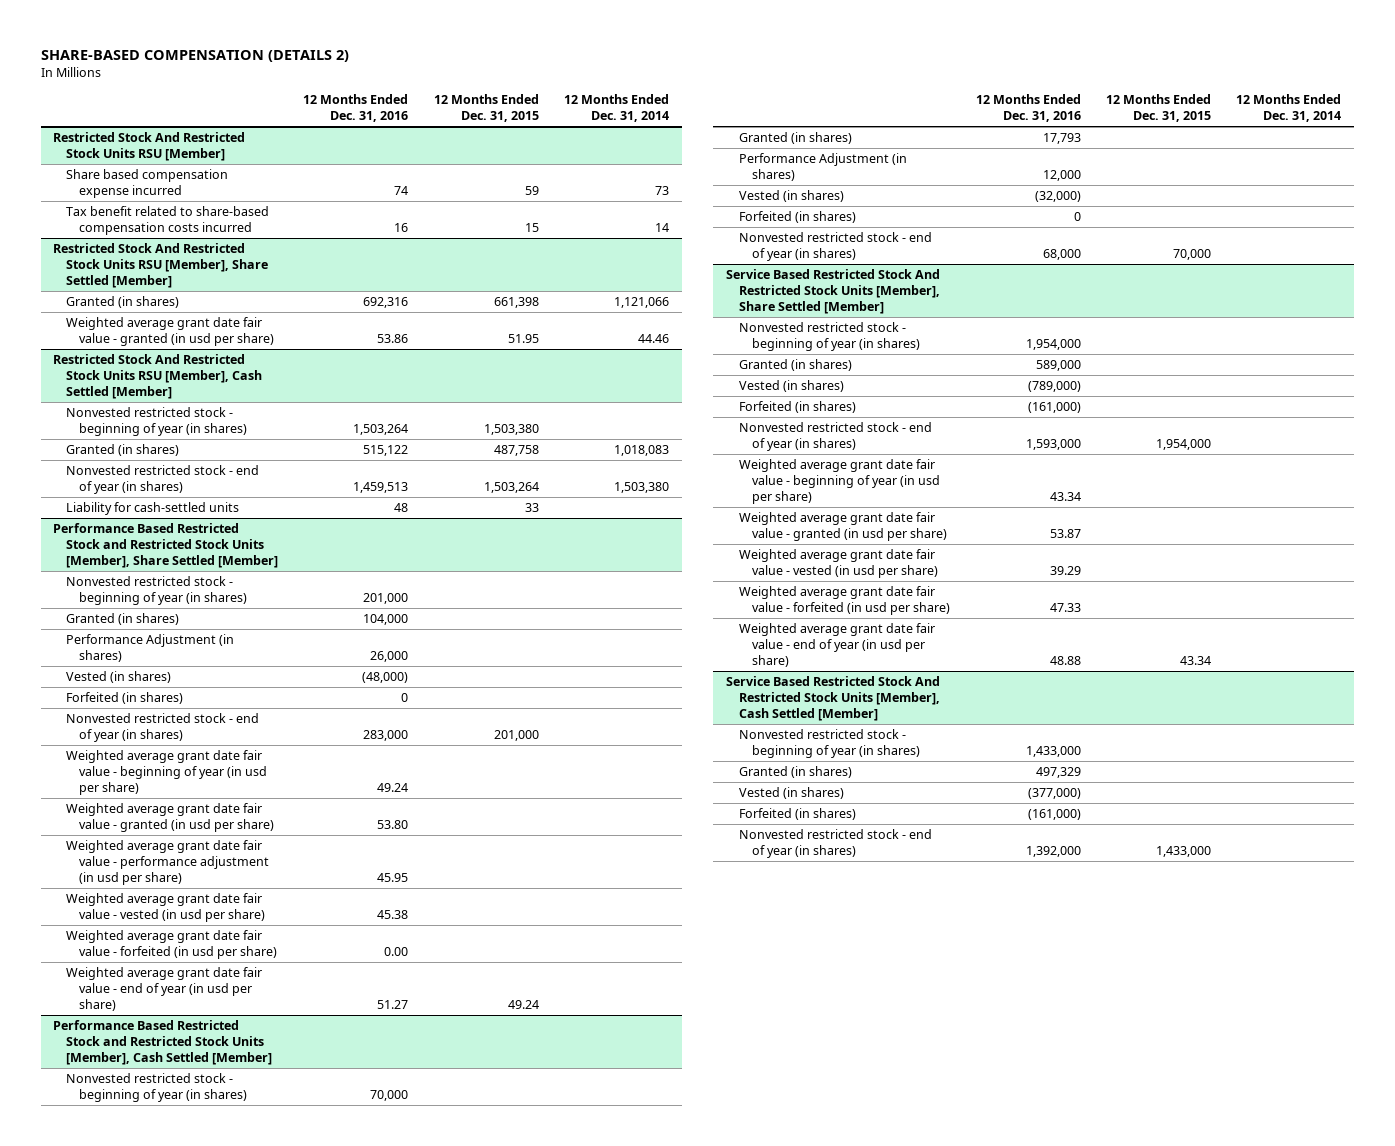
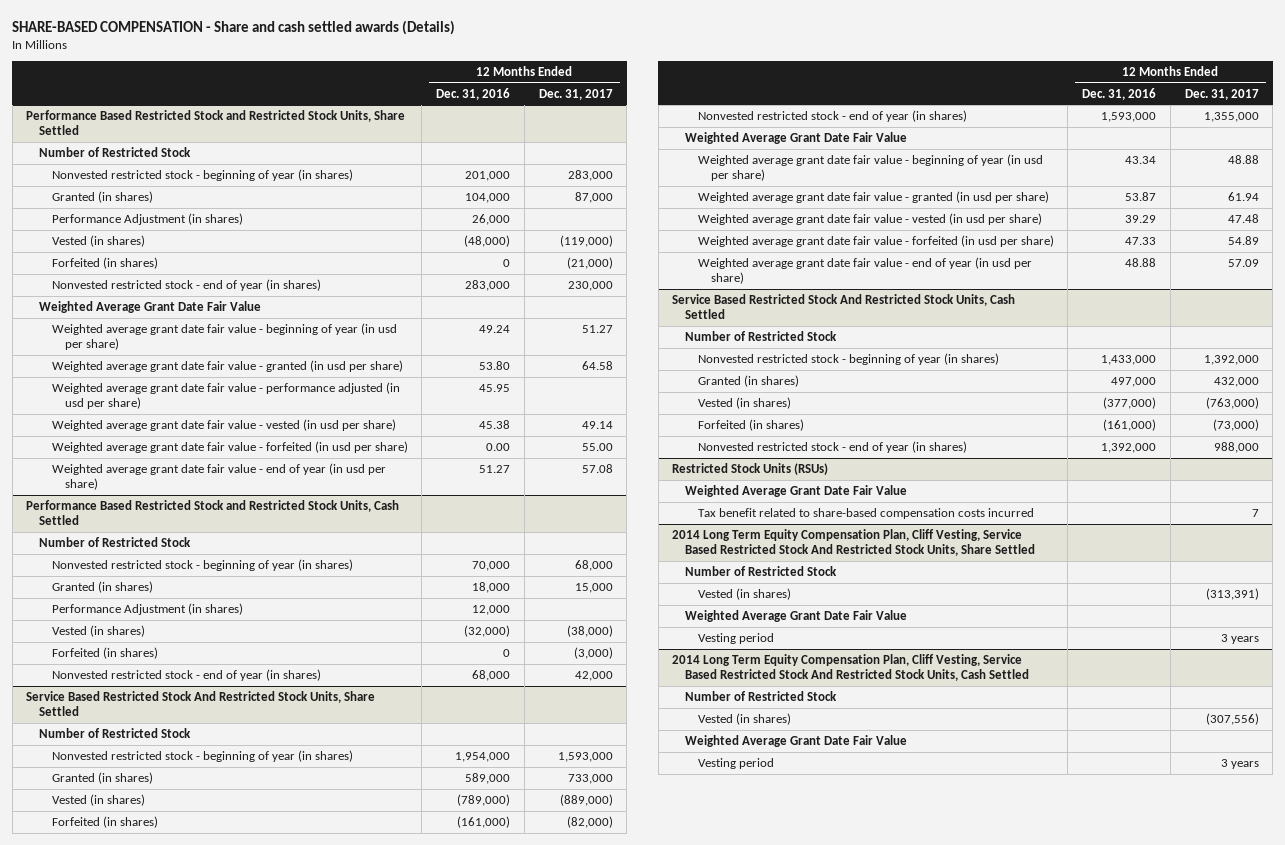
[40,50,349,63] SHARE-BASED COMPENSATION (DETAILS 2) -> [12,19,456,35] SHARE-BASED COMPENSATION - Share and cash settled awards (Details)
[433,94,539,123] 12 Months Ended Dec. 31, 2015 -> none
[563,94,669,123] 12 Months Ended Dec. 31, 2014 -> none
none -> [538,88,613,100] Dec. 31, 2017
[53,131,246,161] Restricted Stock And Restricted Stock Units RSU [Member] -> none
[66,168,229,198] Share based compensation expense incurred -> none
[66,205,270,235] Tax benefit related to share-based compensation costs incurred -> none
[53,242,269,288] Restricted Stock And Restricted Stock Units RSU [Member], Share Settled [Member] -> none
[66,295,180,308] Granted (in shares) -> none
[66,316,275,346] Weighted average grant date fair value - granted (in usd per share) -> none
[53,353,263,399] Restricted Stock And Restricted Stock Units RSU [Member], Cash Settled [Member] -> none
[66,406,248,436] Nonvested restricted stock - beginning of year (in shares) -> none
[66,443,180,456] Granted (in shares) -> none
[66,464,260,494] Nonvested restricted stock - end of year (in shares) -> none
[66,501,240,515] Liability for cash-settled units -> none
[53,522,279,568] Performance Based Restricted Stock and Restricted Stock Units [Member], Share Settled [Member] -> [26,109,406,135] Performance Based Restricted Stock and Restricted Stock Units, Share Settled
none -> [39,146,192,157] Number of Restricted Stock
none -> [39,300,262,313] Weighted Average Grant Date Fair Value
[66,839,270,885] Weighted average grant date fair value - performance adjustment (in usd per share) -> [51,381,400,409] Weighted average grant date fair value - performance adjusted (in usd per share)
[53,1019,273,1065] Performance Based Restricted Stock and Restricted Stock Units [Member], Cash Settled [Member] -> [26,499,400,525] Performance Based Restricted Stock and Restricted Stock Units, Cash Settled
none -> [39,536,192,547] Number of Restricted Stock
[1042,132,1081,144] 17,793 -> [472,581,511,593] 18,000
[725,268,940,314] Service Based Restricted Stock And Restricted Stock Units [Member], Share Settled [Member] -> [26,690,376,716] Service Based Restricted Stock And Restricted Stock Units, Share Settled
none -> [39,727,192,738] Number of Restricted Stock
none -> [685,131,908,144] Weighted Average Grant Date Fair Value
[725,675,940,721] Service Based Restricted Stock And Restricted Stock Units [Member], Cash Settled [Member] -> [672,293,1016,319] Service Based Restricted Stock And Restricted Stock Units, Cash Settled
none -> [685,330,838,341] Number of Restricted Stock
[1035,766,1081,778] 497,329 -> [1111,376,1157,387] 497,000
none -> [672,462,829,475] Restricted Stock Units (RSUs)
none -> [685,484,908,497] Weighted Average Grant Date Fair Value
none -> [697,507,1034,519] Tax benefit related to share-based compensation costs incurred
none -> [672,528,1036,556] 2014 Long Term Equity Compensation Plan, Cliff Vesting, Service Based Restricted Stock And Restricted Stock Units, Share Settled
none -> [685,565,838,576] Number of Restricted Stock
none -> [697,587,791,600] Vested (in shares)
none -> [685,609,908,622] Weighted Average Grant Date Fair Value
none -> [697,632,774,644] Vesting period
none -> [672,653,1030,681] 2014 Long Term Equity Compensation Plan, Cliff Vesting, Service Based Restricted Stock And Restricted Stock Units, Cash Settled
none -> [685,690,838,701] Number of Restricted Stock
none -> [697,712,791,725] Vested (in shares)
none -> [685,734,908,747] Weighted Average Grant Date Fair Value
none -> [697,757,774,769] Vesting period

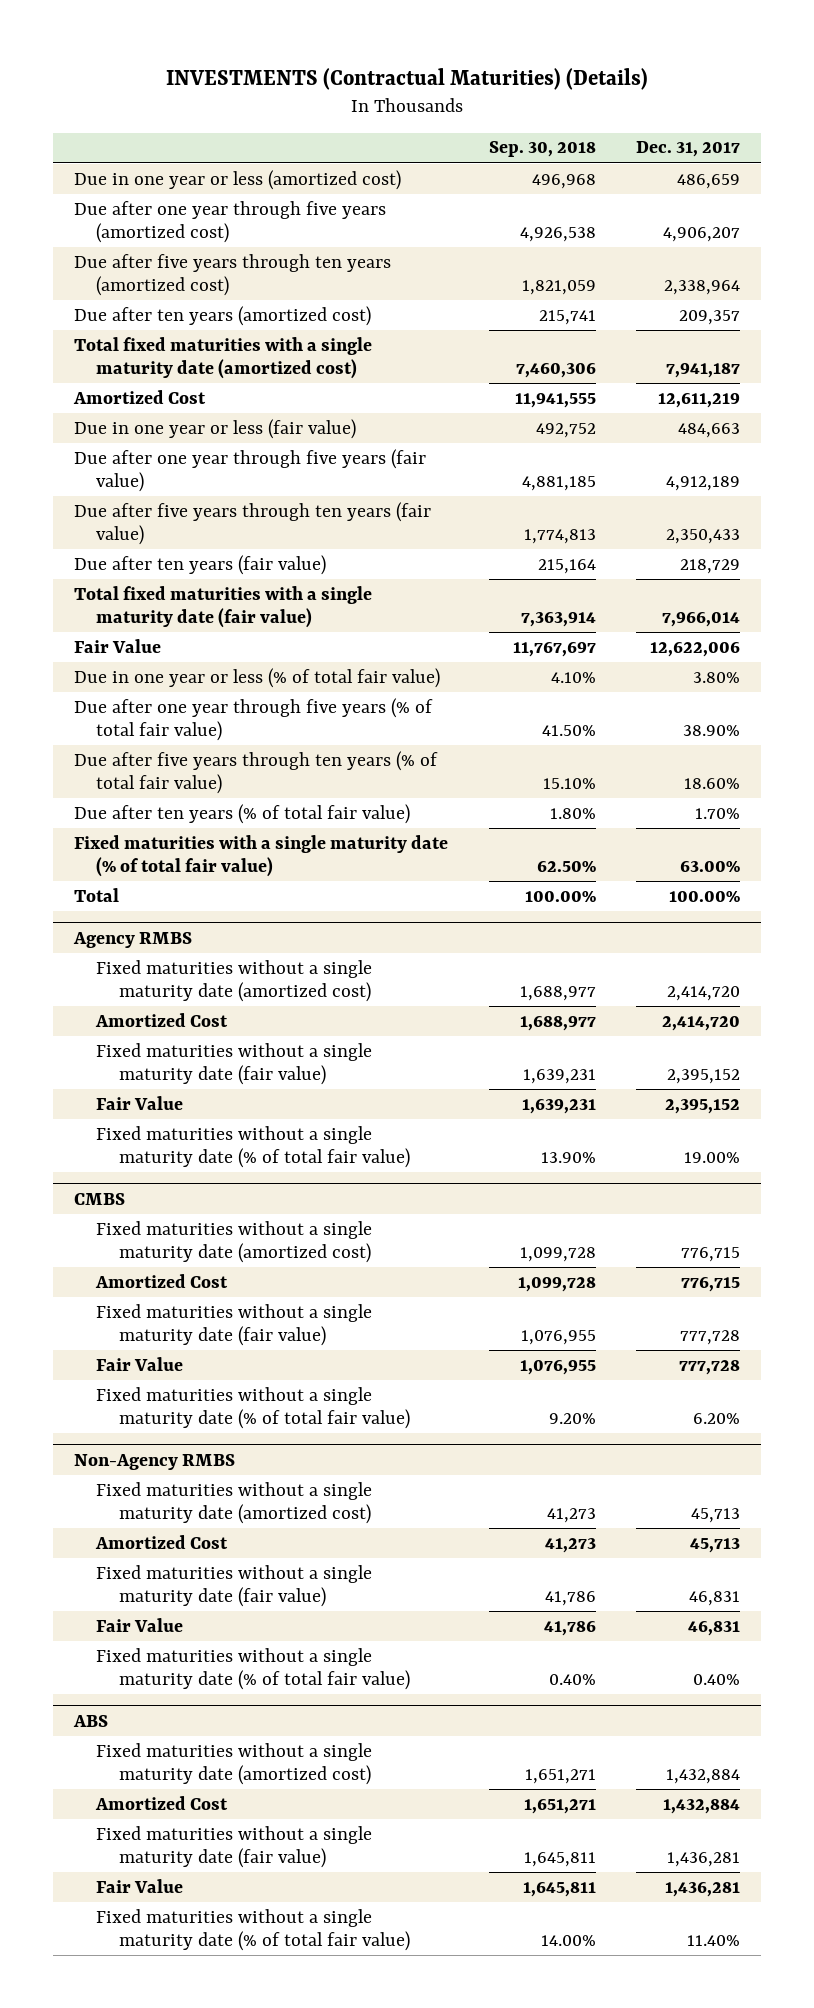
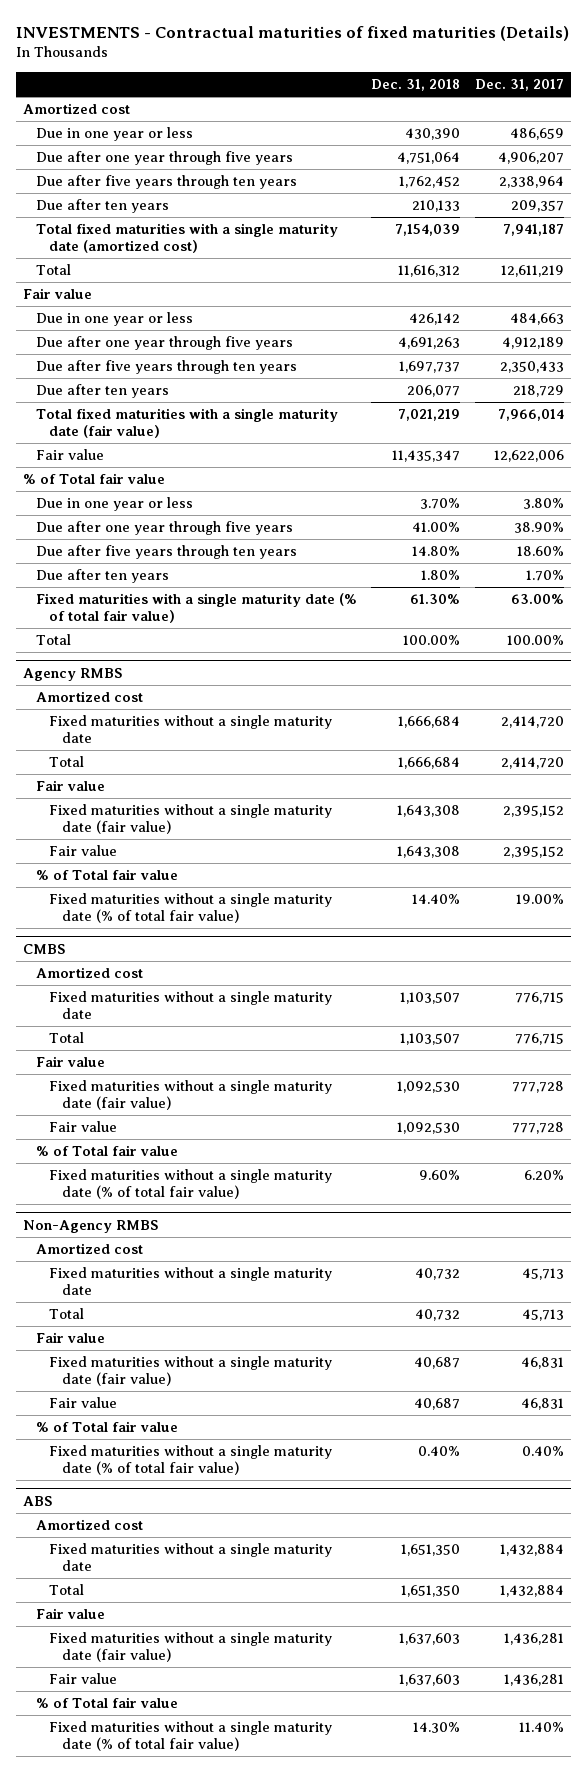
[166,67,649,90] INVESTMENTS (Contractual Maturities) (Details) -> [15,26,569,42] INVESTMENTS - Contractual maturities of fixed maturities (Details)
[488,141,596,158] Sep. 30, 2018 -> none
none -> [371,78,461,91] Dec. 31, 2018
none -> [23,103,131,115] Amortized cost
[73,169,401,190] Due in one year or less (amortized cost) -> [36,127,194,142] Due in one year or less
[73,200,386,244] Due after one year through five years (amortized cost) -> [36,151,294,166] Due after one year through five years
[73,253,391,297] Due after five years through ten years (amortized cost) -> [36,175,298,190] Due after five years through ten years
[73,305,371,326] Due after ten years (amortized cost) -> [36,199,170,214] Due after ten years
[72,389,206,404] Amortized Cost -> [36,264,72,276] Total
none -> [23,288,93,300] Fair value
[73,418,356,439] Due in one year or less (fair value) -> [36,312,194,327] Due in one year or less
[73,448,426,493] Due after one year through five years (fair value) -> [36,336,294,351] Due after one year through five years
[73,501,431,546] Due after five years through ten years (fair value) -> [36,360,298,375] Due after five years through ten years
[73,554,326,575] Due after ten years (fair value) -> [36,384,170,399] Due after ten years
[73,638,161,653] Fair Value -> [36,449,105,461] Fair value
none -> [23,473,166,485] % of Total fair value
[73,667,440,688] Due in one year or less (% of total fair value) -> [36,497,194,512] Due in one year or less
[73,697,433,742] Due after one year through five years (% of total fair value) -> [36,521,294,536] Due after one year through five years
[73,750,438,795] Due after five years through ten years (% of total fair value) -> [36,545,298,560] Due after five years through ten years
[73,803,410,824] Due after ten years (% of total fair value) -> [36,569,170,584] Due after ten years
none -> [36,691,144,703] Amortized cost
[96,959,373,1003] Fixed maturities without a single maturity date (amortized cost) -> [48,715,332,744] Fixed maturities without a single maturity date
[95,1012,229,1027] Amortized Cost -> [48,756,84,768] Total
none -> [36,780,106,792] Fair value
[96,1095,184,1110] Fair Value -> [48,845,117,857] Fair value
none -> [36,869,179,881] % of Total fair value
none -> [36,967,144,979] Amortized cost
[96,1220,373,1264] Fixed maturities without a single maturity date (amortized cost) -> [48,991,332,1020] Fixed maturities without a single maturity date
[95,1273,229,1288] Amortized Cost -> [48,1032,84,1044] Total
none -> [36,1056,106,1068] Fair value
[96,1356,184,1371] Fair Value -> [48,1121,117,1133] Fair value
none -> [36,1145,179,1157] % of Total fair value
none -> [36,1243,144,1255] Amortized cost
[96,1481,373,1525] Fixed maturities without a single maturity date (amortized cost) -> [48,1267,332,1296] Fixed maturities without a single maturity date
[95,1534,229,1549] Amortized Cost -> [48,1308,84,1320] Total
none -> [36,1332,106,1344] Fair value
[96,1617,184,1632] Fair Value -> [48,1397,117,1409] Fair value
none -> [36,1421,179,1433] % of Total fair value
none -> [36,1519,144,1531] Amortized cost
[96,1742,373,1786] Fixed maturities without a single maturity date (amortized cost) -> [48,1543,332,1572] Fixed maturities without a single maturity date
[95,1795,229,1810] Amortized Cost -> [48,1584,84,1596] Total
none -> [36,1608,106,1620] Fair value
[96,1878,184,1893] Fair Value -> [48,1673,117,1685] Fair value
none -> [36,1697,179,1709] % of Total fair value

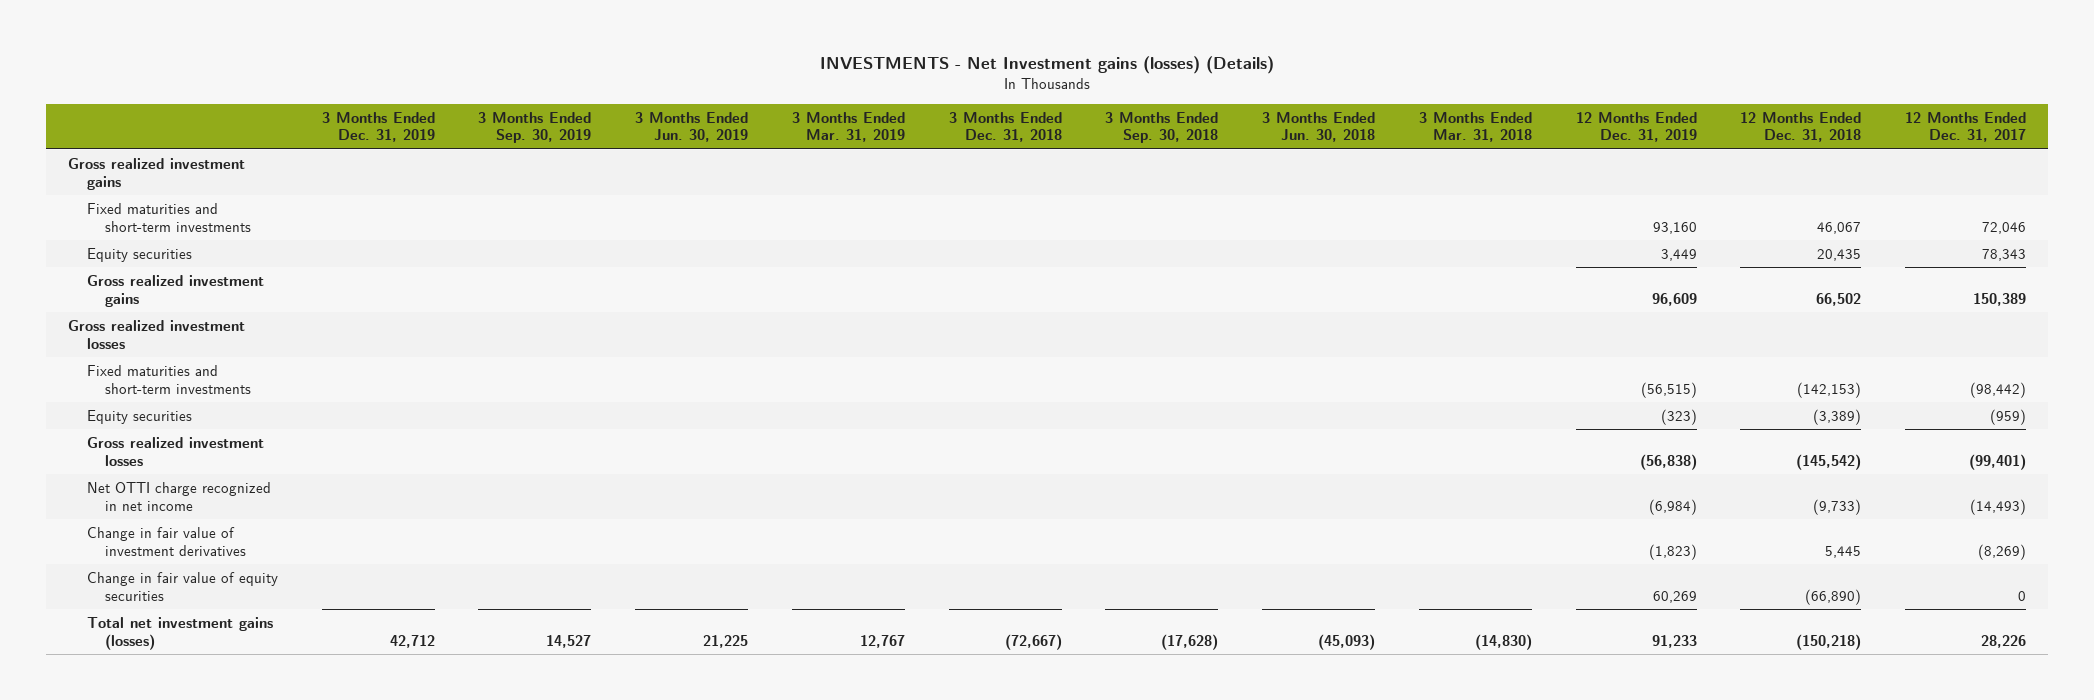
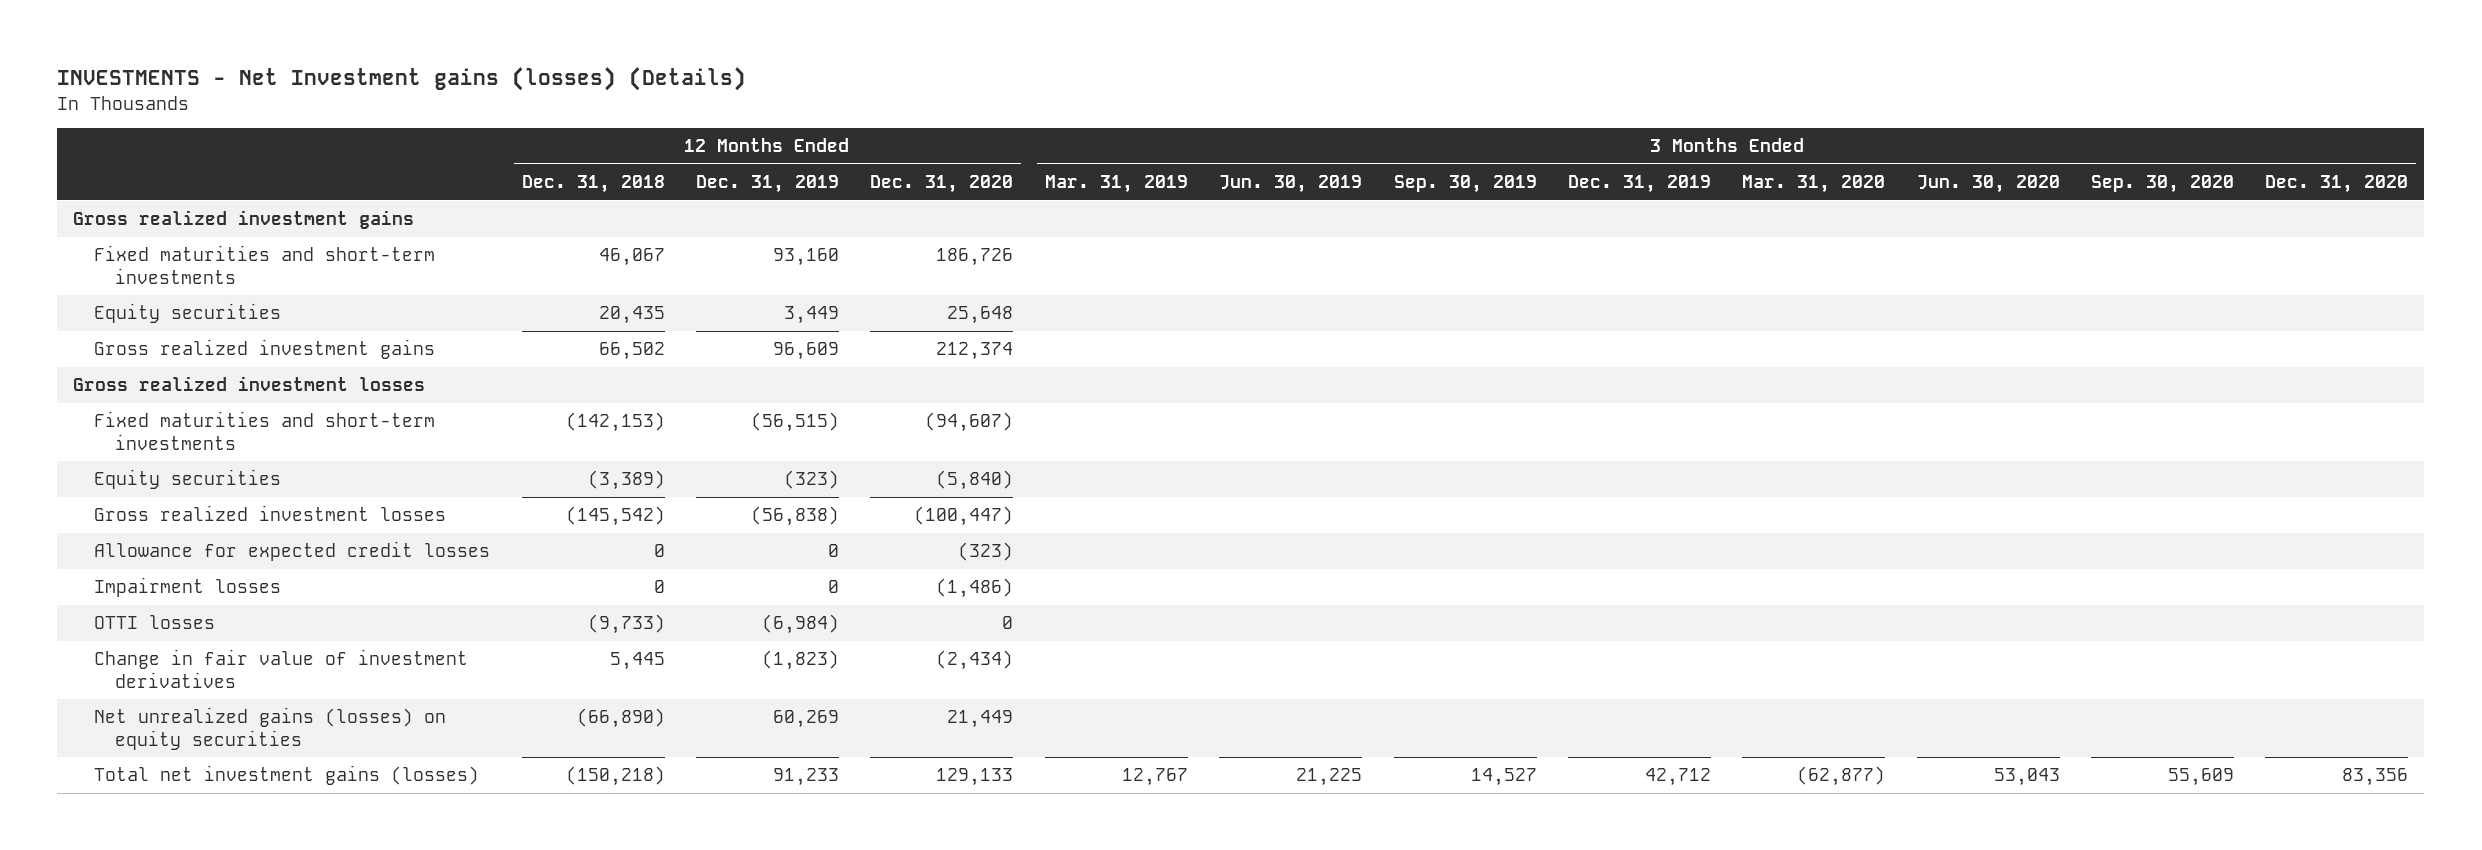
[948,111,1062,143] 3 Months Ended Dec. 31, 2018 -> none
[1105,111,1219,144] 3 Months Ended Sep. 30, 2018 -> none
[1262,111,1376,143] 3 Months Ended Jun. 30, 2018 -> none
[1418,111,1532,143] 3 Months Ended Mar. 31, 2018 -> none
[1905,111,2027,143] 12 Months Ended Dec. 31, 2017 -> none
none -> [870,174,1014,193] Dec. 31, 2020
none -> [1742,174,1886,193] Mar. 31, 2020
none -> [1916,174,2060,193] Jun. 30, 2020
none -> [2091,174,2235,193] Sep. 30, 2020
none -> [2265,174,2409,193] Dec. 31, 2020
none -> [94,541,491,562] Allowance for expected credit losses
none -> [94,577,282,598] Impairment losses
[86,481,271,511] Net OTTI charge recognized in net income -> [94,615,216,630] OTTI losses
[86,571,278,601] Change in fair value of equity securities -> [94,707,447,750] Net unrealized gains (losses) on equity securities

